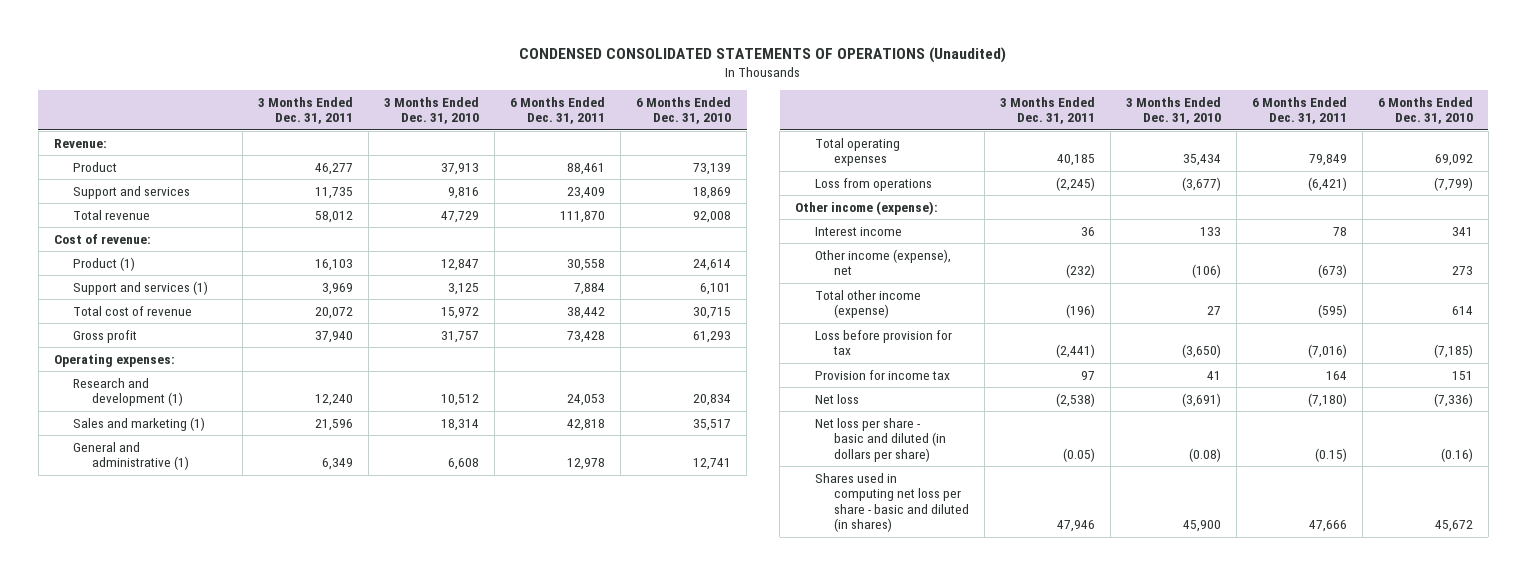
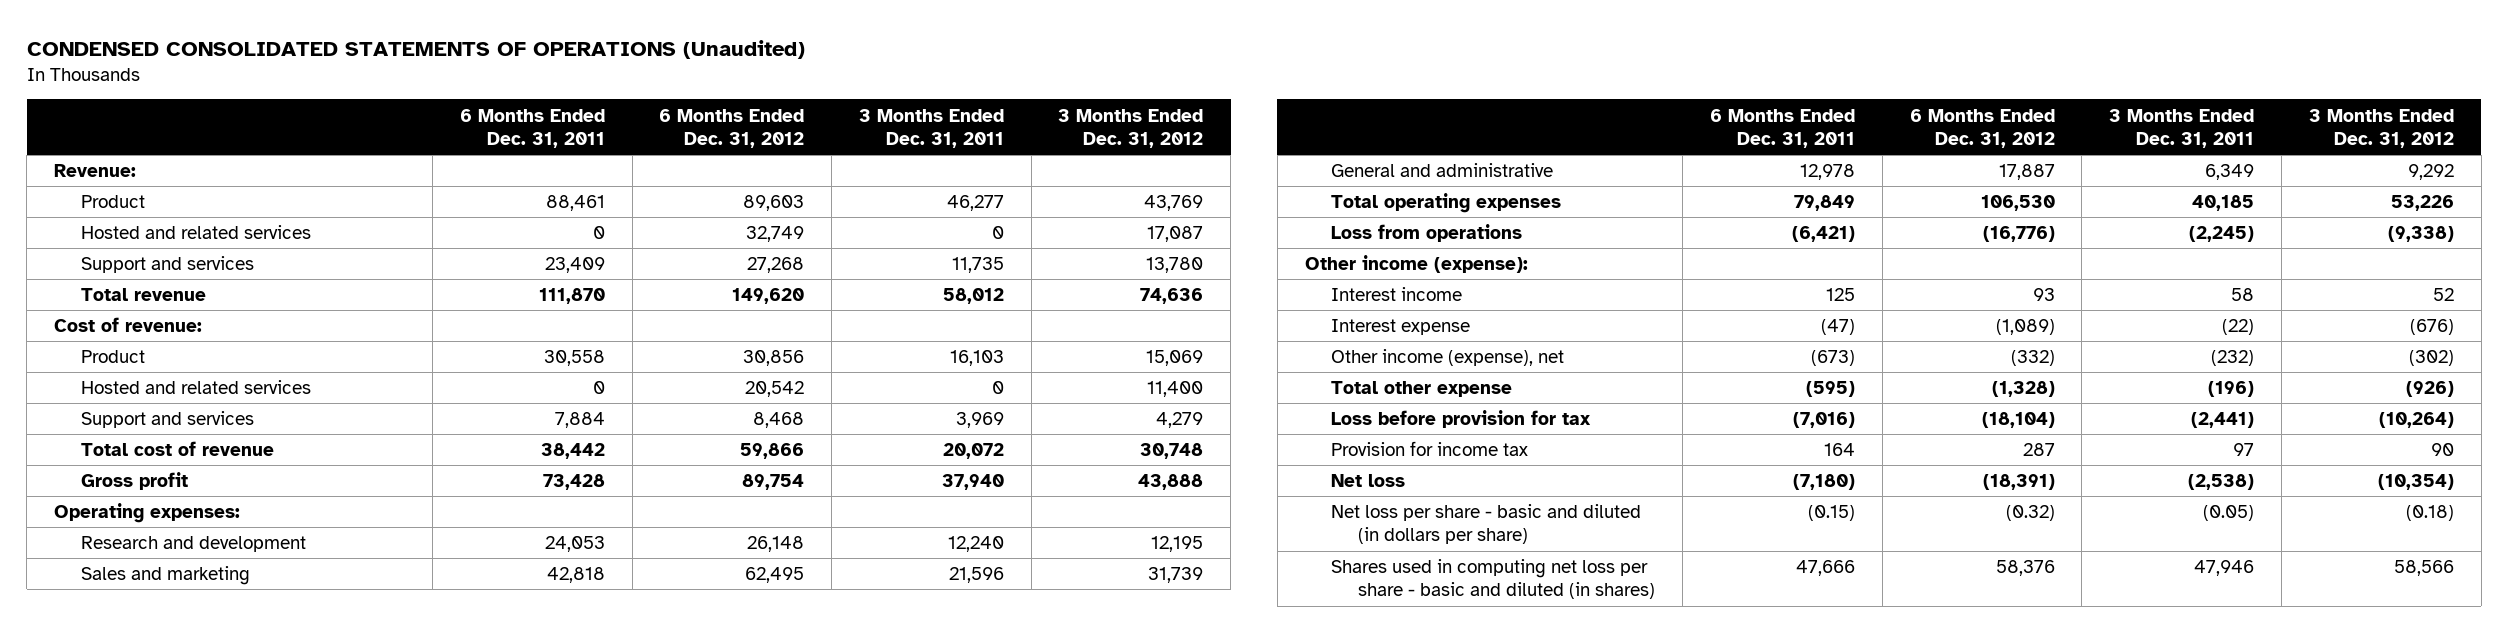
[384,96,480,125] 3 Months Ended Dec. 31, 2010 -> none
[636,96,732,125] 6 Months Ended Dec. 31, 2010 -> none
none -> [659,108,805,148] 6 Months Ended Dec. 31, 2012
none -> [1058,108,1204,148] 3 Months Ended Dec. 31, 2012
none -> [81,225,312,240] Hosted and related services
[72,256,135,271] Product (1) -> [81,350,146,364] Product
none -> [81,380,312,395] Hosted and related services
[72,280,208,295] Support and services (1) -> [81,411,255,429] Support and services
[72,377,184,407] Research and development (1) -> [81,536,307,553] Research and development
[72,416,205,431] Sales and marketing (1) -> [81,566,251,586] Sales and marketing
[72,441,190,471] General and administrative (1) -> [1331,163,1554,178] General and administrative
[1080,226,1095,236] 36 -> [2231,288,2255,302] 58
[1332,226,1347,236] 78 -> [1826,288,1856,302] 125
none -> [1331,319,1471,336] Interest expense
[814,289,921,319] Total other income (expense) -> [1331,381,1513,398] Total other expense

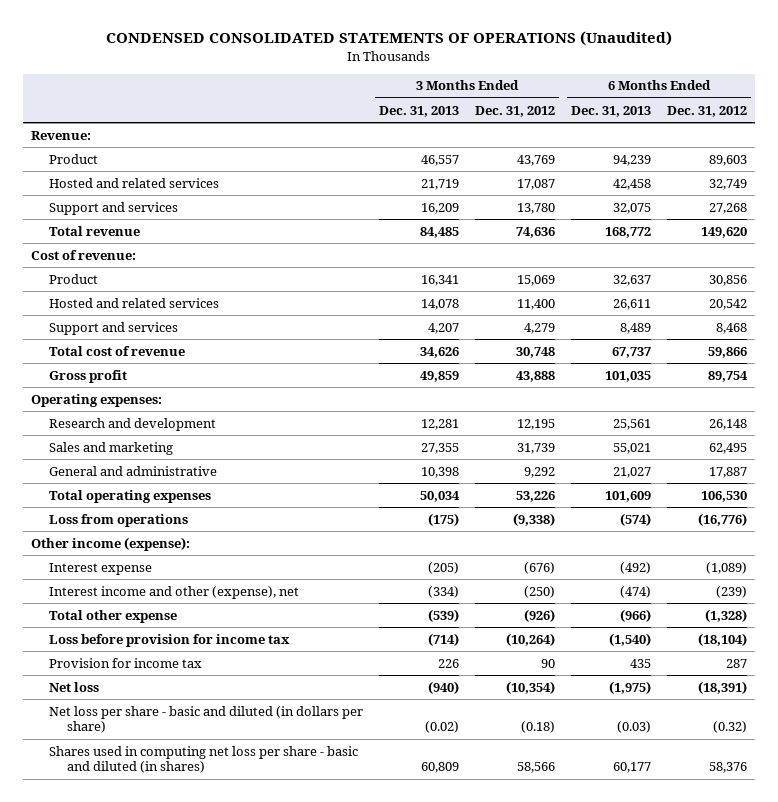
[459,108,605,148] 6 Months Ended Dec. 31, 2011 -> none
[858,108,1004,148] 3 Months Ended Dec. 31, 2011 -> none
none -> [379,105,460,117] Dec. 31, 2013
none -> [571,105,652,117] Dec. 31, 2013
[1331,287,1463,302] Interest income -> none
[1331,349,1565,367] Other income (expense), net -> [49,585,300,599] Interest income and other (expense), net
[2010,350,2055,367] (332) -> [716,585,748,598] (239)
[2408,350,2454,367] (302) -> [524,585,556,598] (250)
[1331,410,1592,429] Loss before provision for tax -> [49,633,291,647] Loss before provision for income tax

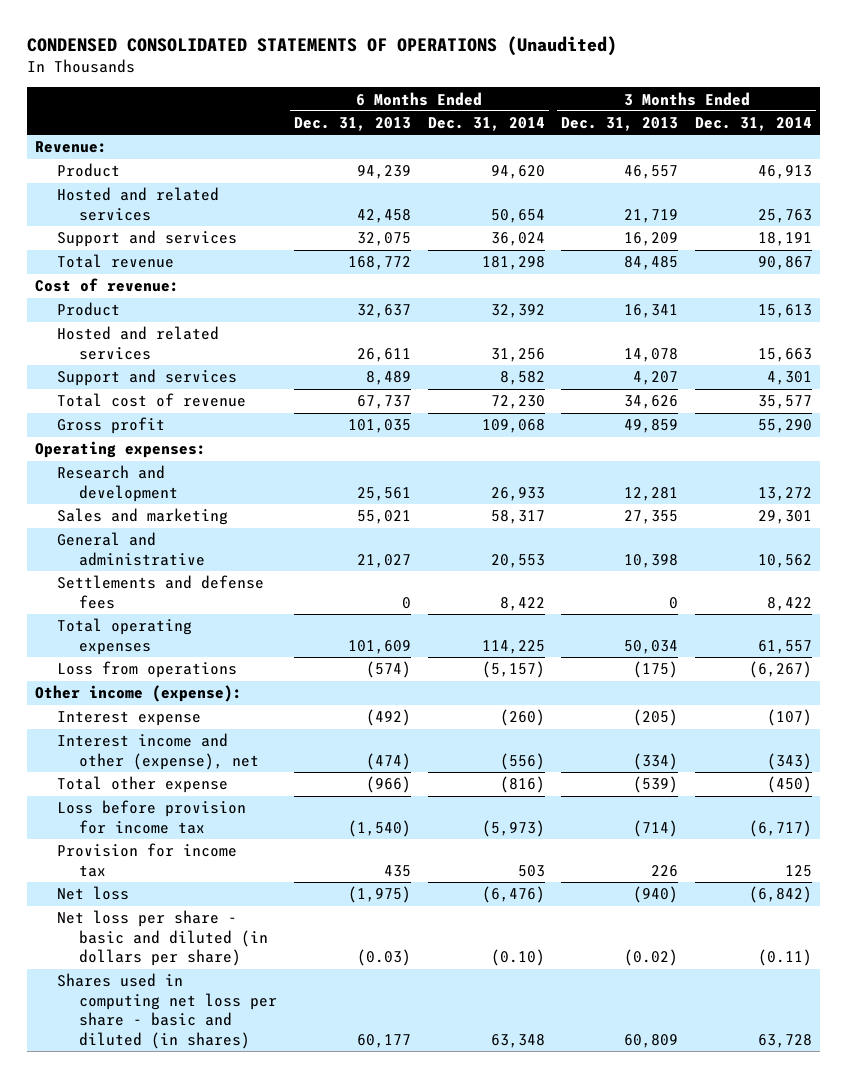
[475,105,556,117] Dec. 31, 2012 -> none
[667,105,748,117] Dec. 31, 2012 -> none
none -> [427,117,545,132] Dec. 31, 2014
none -> [694,117,812,132] Dec. 31, 2014
none -> [57,575,265,609] Settlements and defense fees

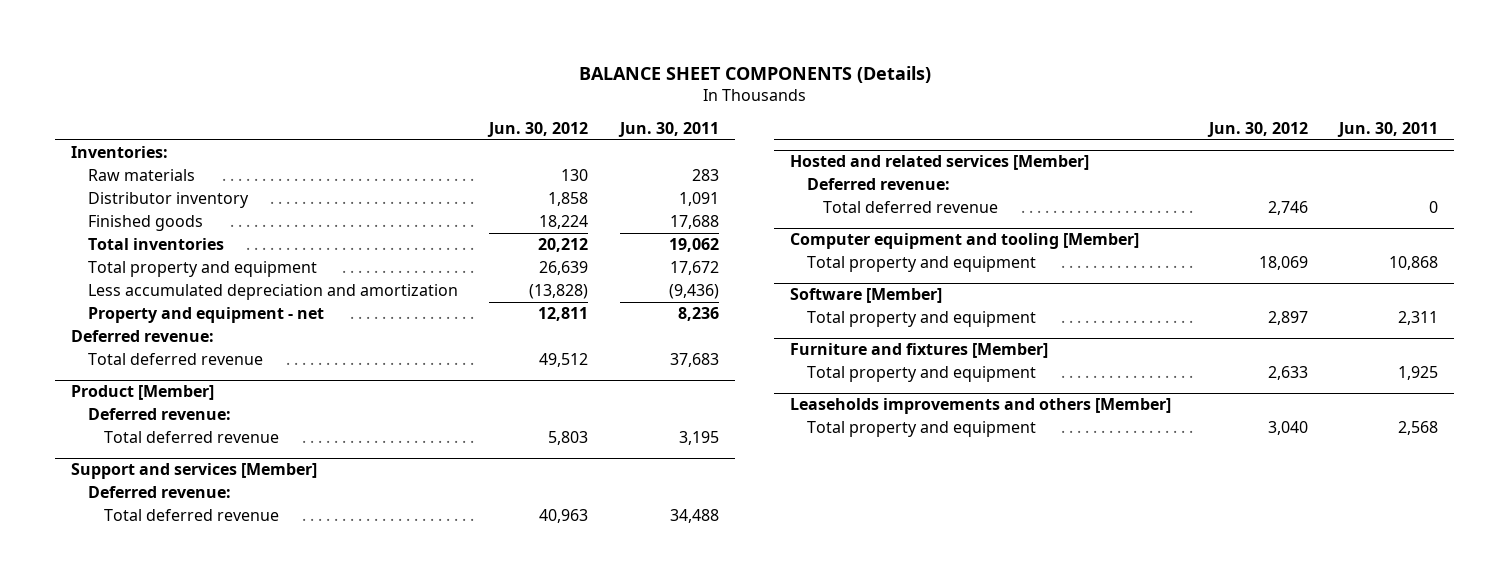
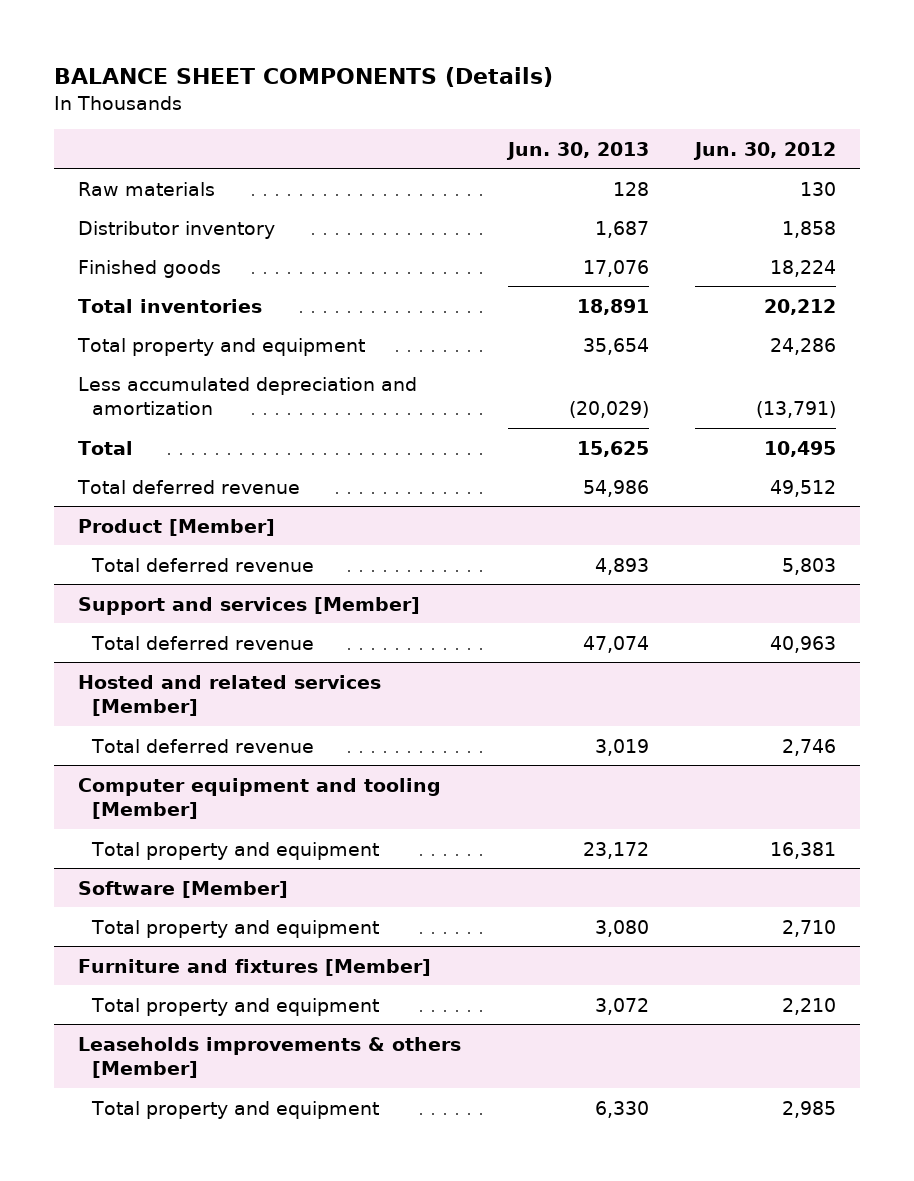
[618,122,720,138] Jun. 30, 2011 -> none
none -> [505,141,649,160] Jun. 30, 2013
[71,146,169,159] Inventories: -> none
[87,307,324,324] Property and equipment - net -> none
[71,330,215,343] Deferred revenue: -> none
[539,261,589,276] 26,639 -> [770,337,837,355] 24,286
[529,284,589,300] (13,828) -> [756,401,837,419] (13,791)
none -> [77,440,133,455] Total
[87,408,231,421] Deferred revenue: -> none
[87,486,231,499] Deferred revenue: -> none
[806,178,950,191] Deferred revenue: -> none
[1258,256,1308,271] 18,069 -> [770,841,837,859] 16,381
[1267,311,1308,326] 2,897 -> [782,919,837,937] 2,710
[1267,366,1308,381] 2,633 -> [782,997,837,1015] 2,210
[790,398,1172,415] Leaseholds improvements and others [Member] -> [77,1036,461,1079] Leaseholds improvements & others [Member]
[1267,421,1308,436] 3,040 -> [782,1100,837,1118] 2,985

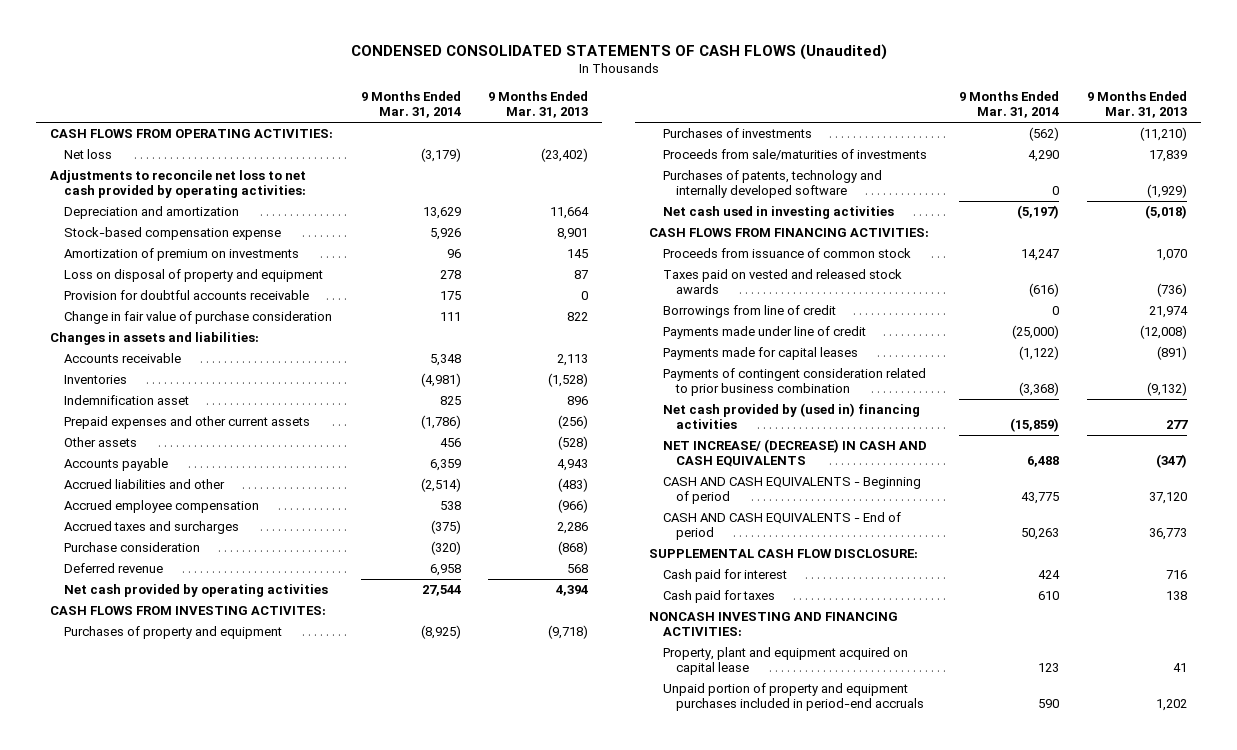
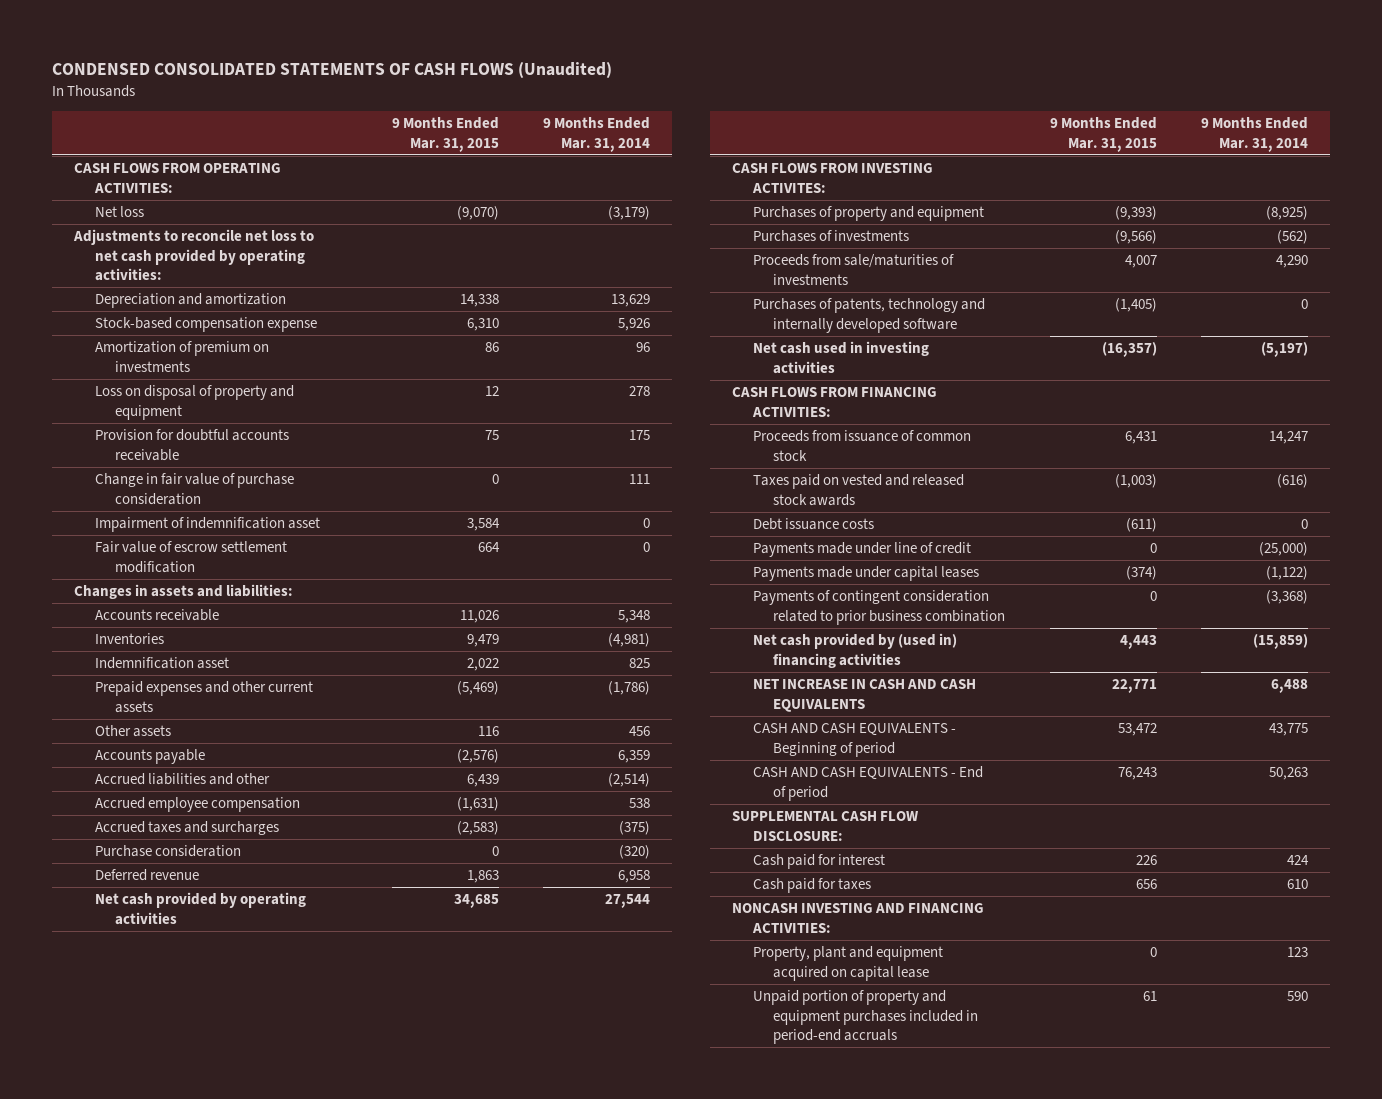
[488,91,589,119] 9 Months Ended Mar. 31, 2013 -> none
none -> [391,117,499,152] 9 Months Ended Mar. 31, 2015
none -> [94,517,320,533] Impairment of indemnification asset
none -> [94,541,287,573] Fair value of escrow settlement modification
[662,304,836,318] Borrowings from line of credit -> none
none -> [752,518,874,531] Debt issuance costs
[662,346,858,360] Payments made for capital leases -> [752,566,979,582] Payments made under capital leases
[662,438,927,468] NET INCREASE/ (DECREASE) IN CASH AND CASH EQUIVALENTS -> [752,679,976,712] NET INCREASE IN CASH AND CASH EQUIVALENTS

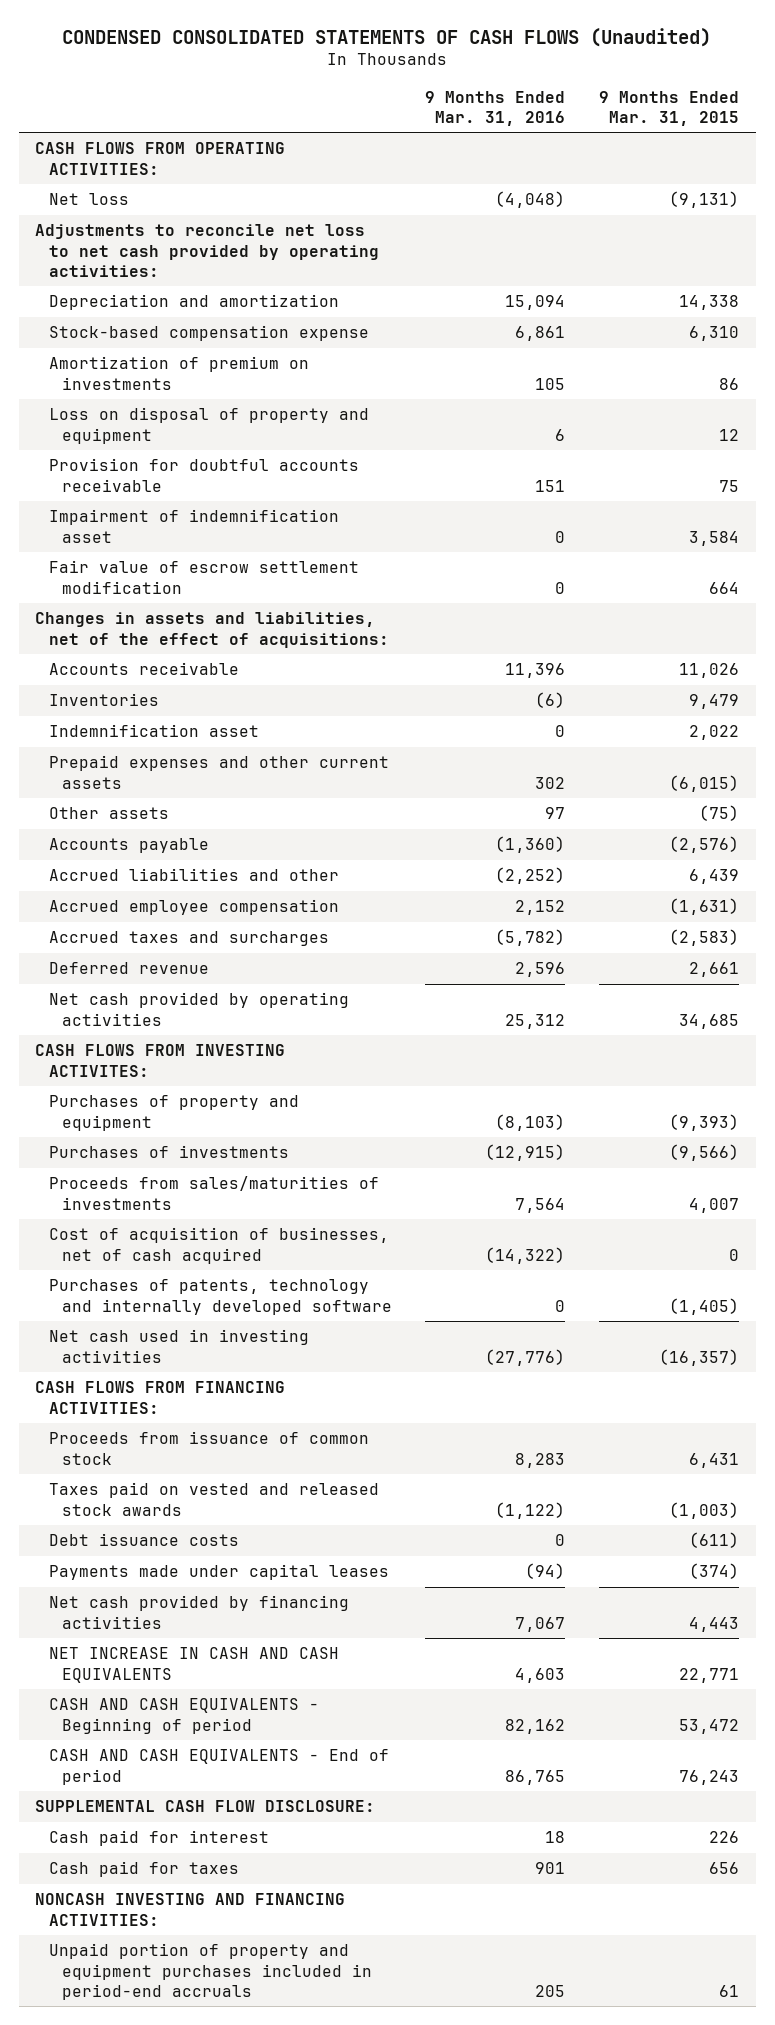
[542,117,650,152] 9 Months Ended Mar. 31, 2014 -> none
none -> [425,90,566,126] 9 Months Ended Mar. 31, 2016
[456,206,499,221] (9,070) -> [669,191,740,209] (9,131)
[94,473,294,505] Change in fair value of purchase consideration -> none
[73,584,293,600] Changes in assets and liabilities: -> [35,612,389,648] Changes in assets and liabilities, net of the effect of acquisitions:
[456,681,499,696] (5,469) -> [669,774,740,792] (6,015)
[477,726,499,737] 116 -> [699,805,740,822] (75)
[94,845,241,858] Purchase consideration -> none
[466,870,499,884] 1,863 -> [689,962,740,978] 2,661
[752,254,954,285] Proceeds from sale/maturities of investments -> [48,1176,379,1210] Proceeds from sales/maturities of investments
none -> [48,1227,389,1264] Cost of acquisition of businesses, net of cash acquired
[752,542,971,558] Payments made under line of credit -> none
[752,590,1006,625] Payments of contingent consideration related to prior business combination -> none
[752,633,957,668] Net cash provided by (used in) financing activities -> [48,1595,349,1629] Net cash provided by financing activities
[752,946,943,981] Property, plant and equipment acquired on capital lease -> none

